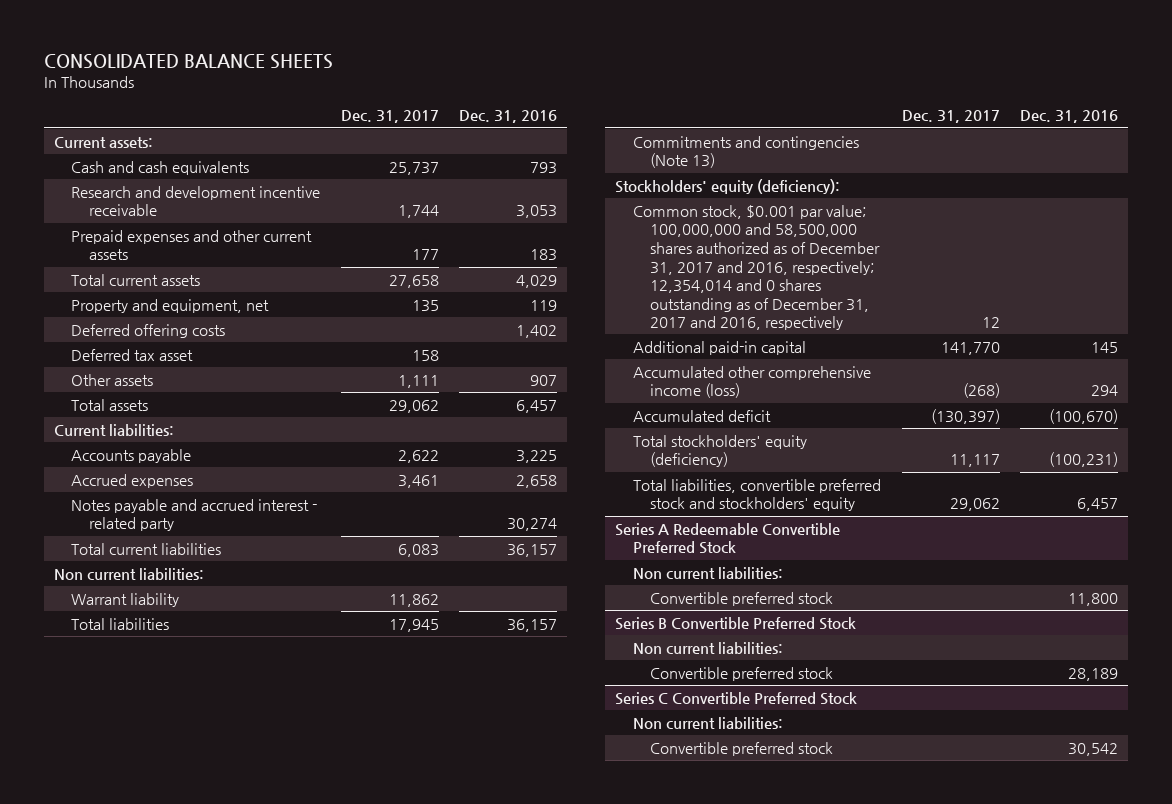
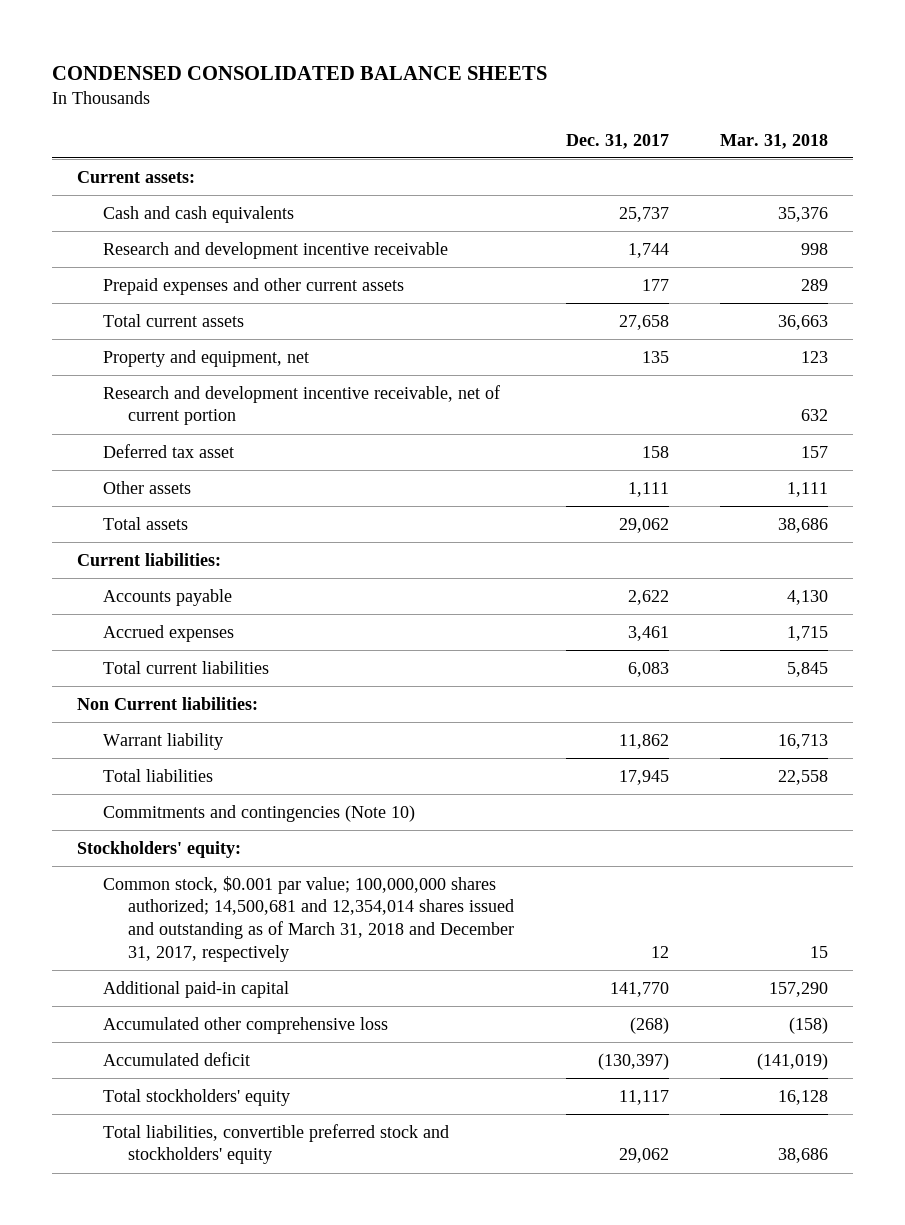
[43,53,333,69] CONSOLIDATED BALANCE SHEETS -> [51,65,547,80] CONDENSED CONSOLIDATED BALANCE SHEETS
[458,110,557,124] Dec. 31, 2016 -> none
none -> [719,133,828,149] Mar. 31, 2018
[71,323,226,338] Deferred offering costs -> none
none -> [102,384,500,426] Research and development incentive receivable, net of current portion
[71,498,318,532] Notes payable and accrued interest - related party -> none
[53,567,204,580] Non current liabilities: -> [77,696,259,710] Non Current liabilities:
[632,135,859,169] Commitments and contingencies (Note 13) -> [102,804,415,822] Commitments and contingencies (Note 10)
[614,178,840,194] Stockholders' equity (deficiency): -> [77,840,242,858] Stockholders' equity:
[632,204,881,331] Common stock, $0.001 par value; 100,000,000 and 58,500,000 shares authorized as of December 31, 2017 and 2016, respectively; 12,354,014 and 0 shares outstanding as of December 31, 2017 and 2016, respectively -> [102,875,515,962] Common stock, $0.001 par value; 100,000,000 shares authorized; 14,500,681 and 12,354,014 shares issued and outstanding as of March 31, 2018 and December 31, 2017, respectively
[632,365,871,399] Accumulated other comprehensive income (loss) -> [102,1016,388,1034] Accumulated other comprehensive loss
[632,434,807,468] Total stockholders' equity (deficiency) -> [102,1088,290,1106] Total stockholders' equity
[614,522,840,555] Series A Redeemable Convertible Preferred Stock -> none
[632,566,783,579] Non current liabilities: -> none
[650,591,834,606] Convertible preferred stock -> none
[614,616,856,630] Series B Convertible Preferred Stock -> none
[632,641,783,654] Non current liabilities: -> none
[650,666,834,681] Convertible preferred stock -> none
[614,691,857,705] Series C Convertible Preferred Stock -> none
[632,716,783,729] Non current liabilities: -> none
[650,741,834,756] Convertible preferred stock -> none

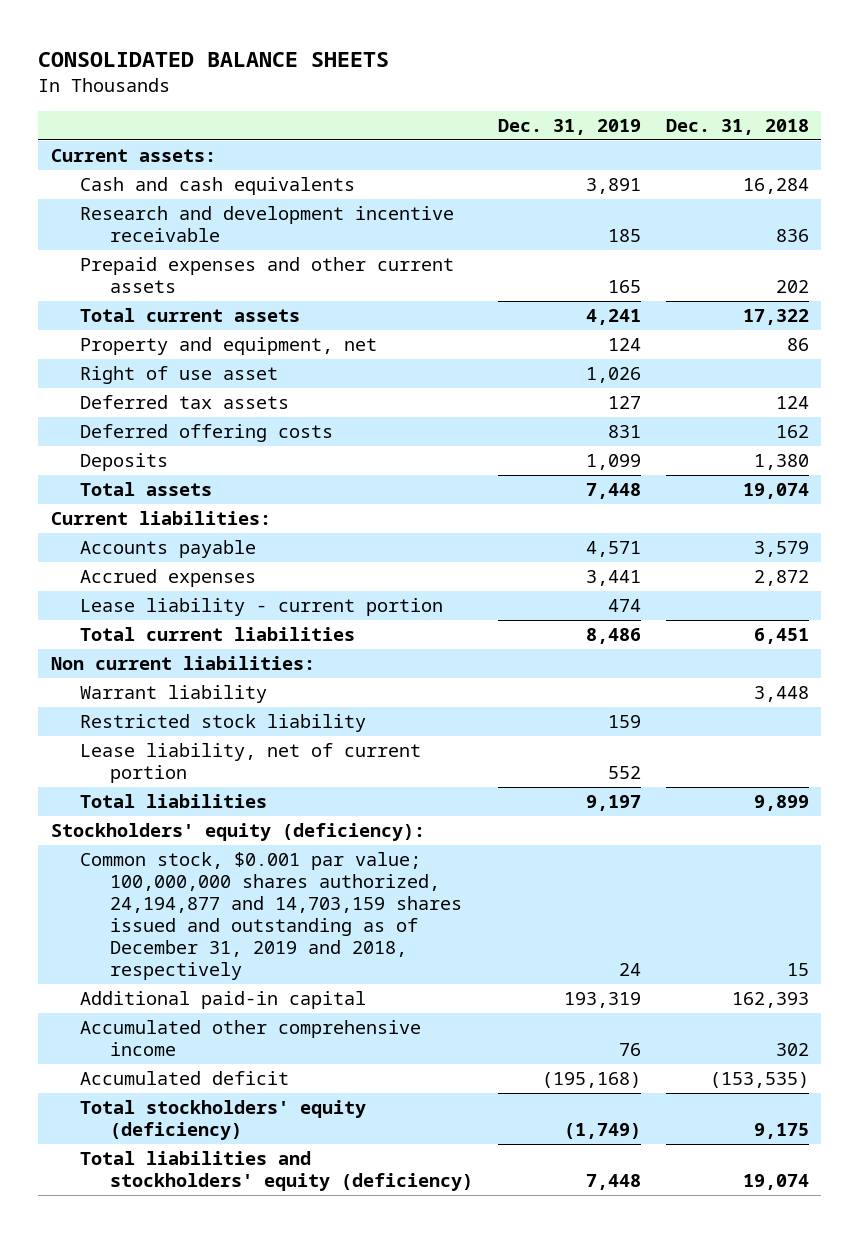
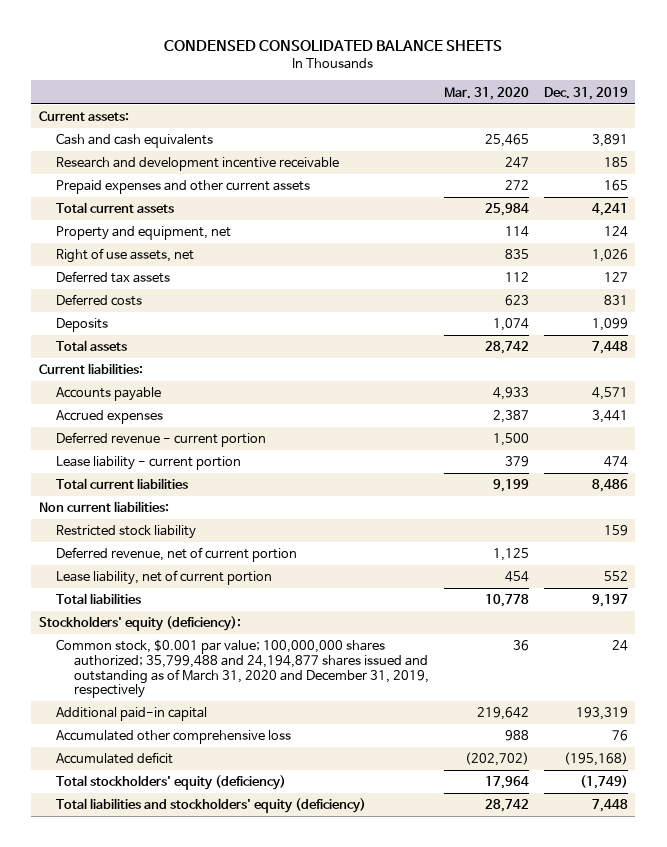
[38,52,390,68] CONSOLIDATED BALANCE SHEETS -> [164,39,503,51] CONDENSED CONSOLIDATED BALANCE SHEETS
[665,119,809,136] Dec. 31, 2018 -> none
none -> [443,86,529,100] Mar. 31, 2020
[80,366,279,385] Right of use asset -> [56,248,195,264] Right of use assets, net
[80,424,334,443] Deferred offering costs -> [56,294,143,307] Deferred costs
none -> [56,432,267,448] Deferred revenue - current portion
[80,685,268,704] Warrant liability -> none
none -> [56,547,298,563] Deferred revenue, net of current portion
[80,852,462,981] Common stock, $0.001 par value; 100,000,000 shares authorized, 24,194,877 and 14,703,159 shares issued and outstanding as of December 31, 2019 and 2018, respectively -> [56,639,430,699] Common stock, $0.001 par value; 100,000,000 shares authorized; 35,799,488 and 24,194,877 shares issued and outstanding as of March 31, 2020 and December 31, 2019, respectively
[80,1020,422,1057] Accumulated other comprehensive income -> [56,730,292,745] Accumulated other comprehensive loss

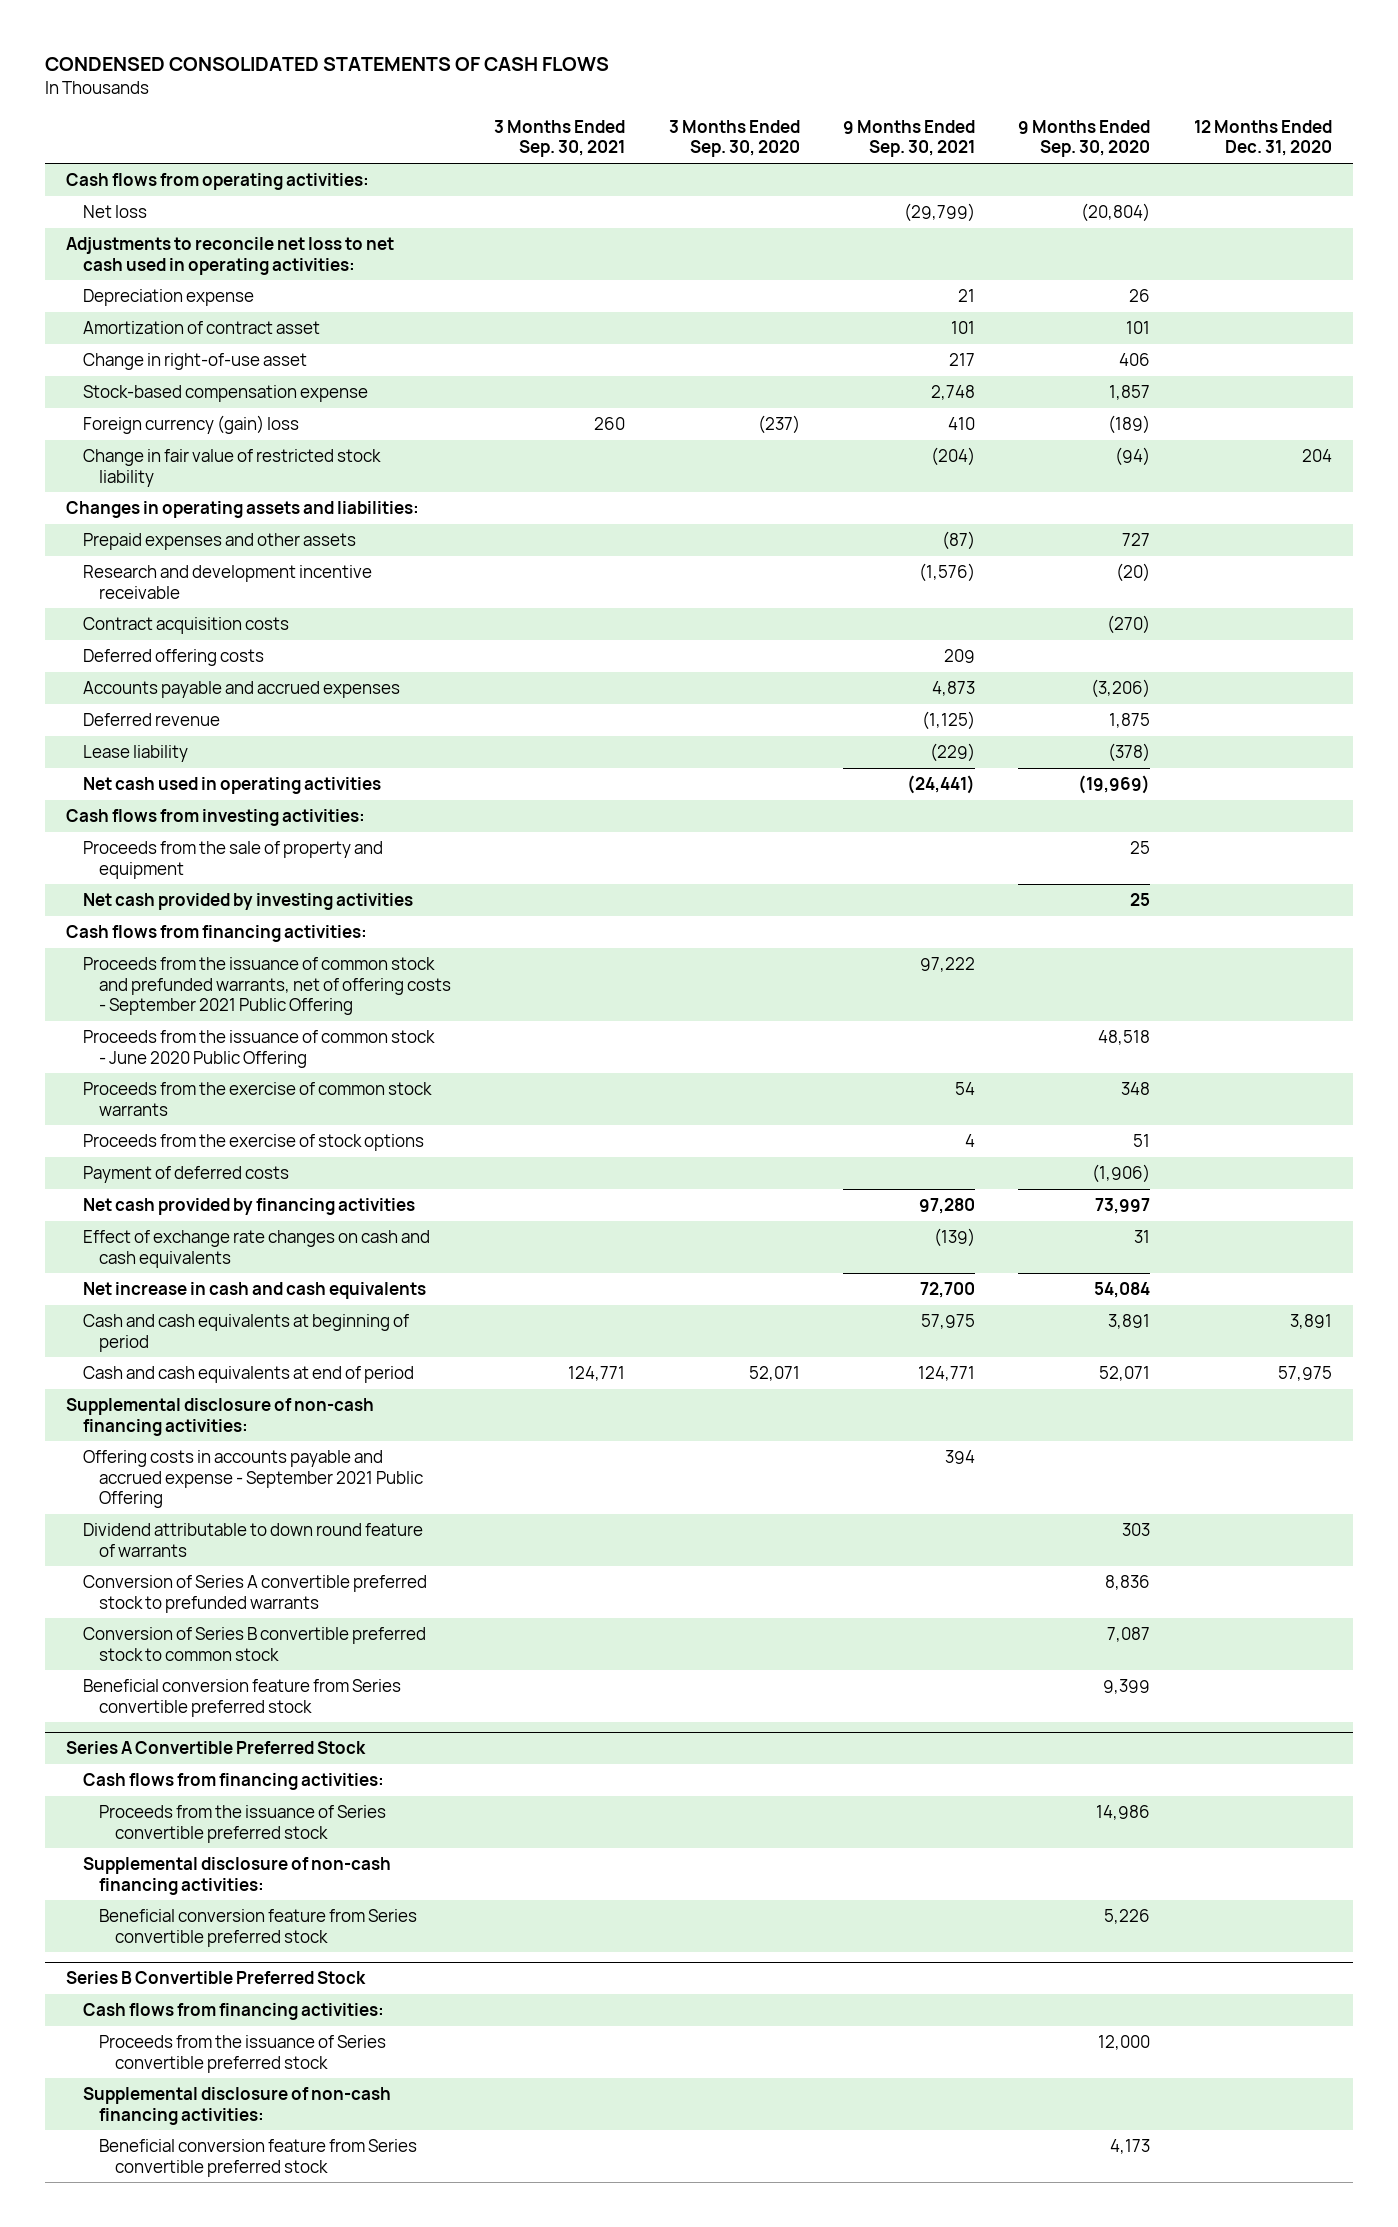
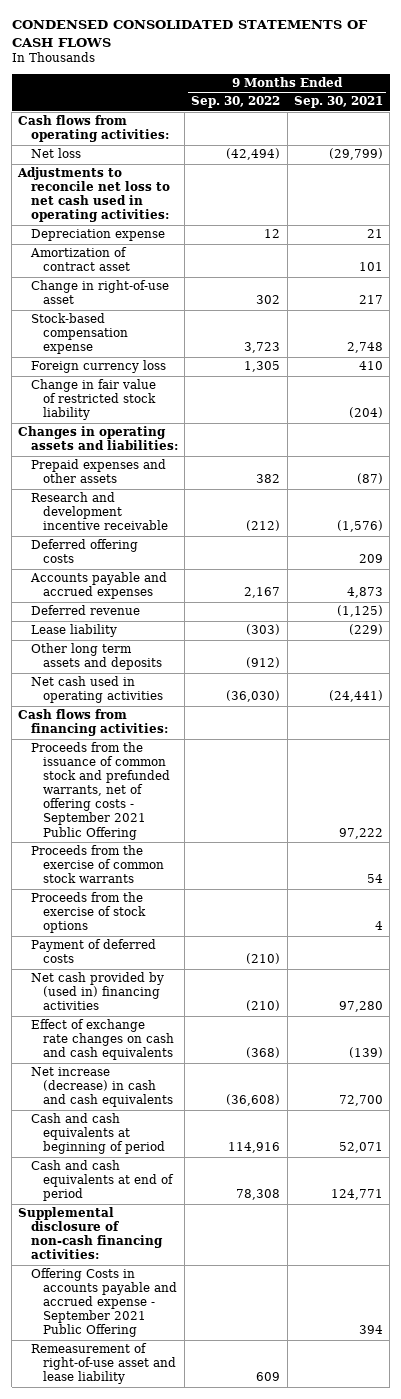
[494,120,626,158] 3 Months Ended Sep. 30, 2021 -> none
[668,120,800,158] 3 Months Ended Sep. 30, 2020 -> none
[1018,120,1151,158] 9 Months Ended Sep. 30, 2020 -> none
[1193,120,1332,157] 12 Months Ended Dec. 31, 2020 -> none
none -> [191,96,281,109] Sep. 30, 2022
[82,415,299,435] Foreign currency (gain) loss -> [30,360,166,374] Foreign currency loss
[82,617,289,635] Contract acquisition costs -> none
none -> [30,643,162,671] Other long term assets and deposits
[66,809,366,827] Cash flows from investing activities: -> none
[82,841,383,879] Proceeds from the sale of property and equipment -> none
[82,893,413,911] Net cash provided by investing activities -> none
[82,1030,435,1068] Proceeds from the issuance of common stock - June 2020 Public Offering -> none
[82,1198,415,1216] Net cash provided by financing activities -> [30,972,164,1011] Net cash provided by (used in) financing activities
[82,1282,426,1300] Net increase in cash and cash equivalents -> [30,1067,173,1108] Net increase (decrease) in cash and cash equivalents
[920,1314,975,1330] 57,975 -> [339,1142,384,1154] 52,071
[82,1523,423,1557] Dividend attributable to down round feature of warrants -> none
[82,1575,427,1613] Conversion of Series A convertible preferred stock to prefunded warrants -> none
[82,1627,426,1661] Conversion of Series B convertible preferred stock to common stock -> none
[82,1679,401,1717] Beneficial conversion feature from Series convertible preferred stock -> none
[66,1741,367,1755] Series A Convertible Preferred Stock -> none
[82,1773,384,1791] Cash flows from financing activities: -> none
[98,1805,386,1843] Proceeds from the issuance of Series convertible preferred stock -> none
[82,1857,391,1895] Supplemental disclosure of non-cash financing activities: -> none
[98,1909,417,1947] Beneficial conversion feature from Series convertible preferred stock -> none
[66,1971,367,1985] Series B Convertible Preferred Stock -> none
[82,2003,384,2021] Cash flows from financing activities: -> none
[98,2035,386,2073] Proceeds from the issuance of Series convertible preferred stock -> none
[82,2087,391,2125] Supplemental disclosure of non-cash financing activities: -> none
[98,2139,417,2177] Beneficial conversion feature from Series convertible preferred stock -> none
[82,1450,423,1508] Offering costs in accounts payable and accrued expense - September 2021 Public Offering -> [30,1268,177,1338] Offering Costs in accounts payable and accrued expense - September 2021 Public Offering
none -> [30,1343,176,1385] Remeasurement of right-of-use asset and lease liability

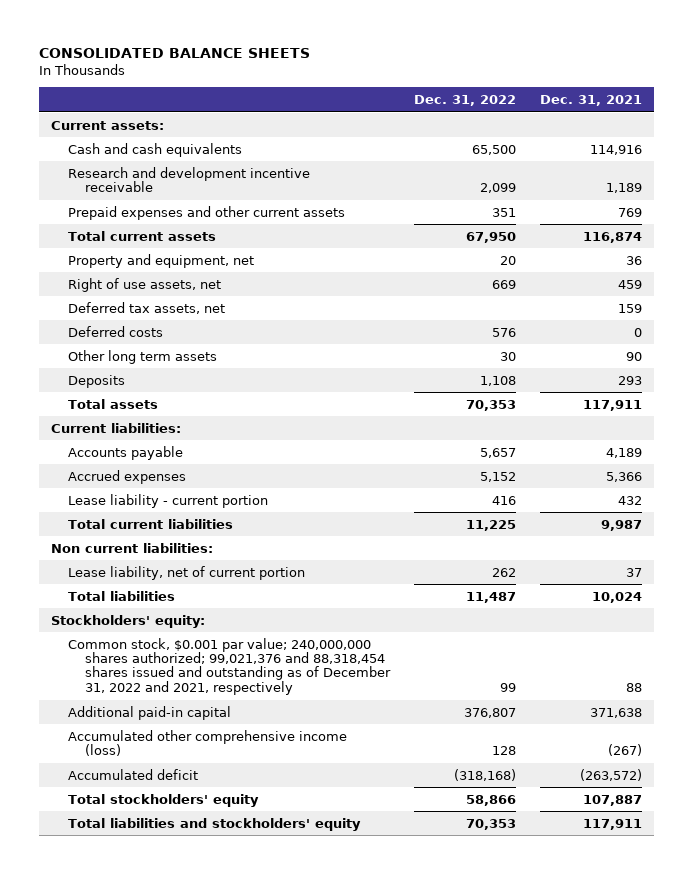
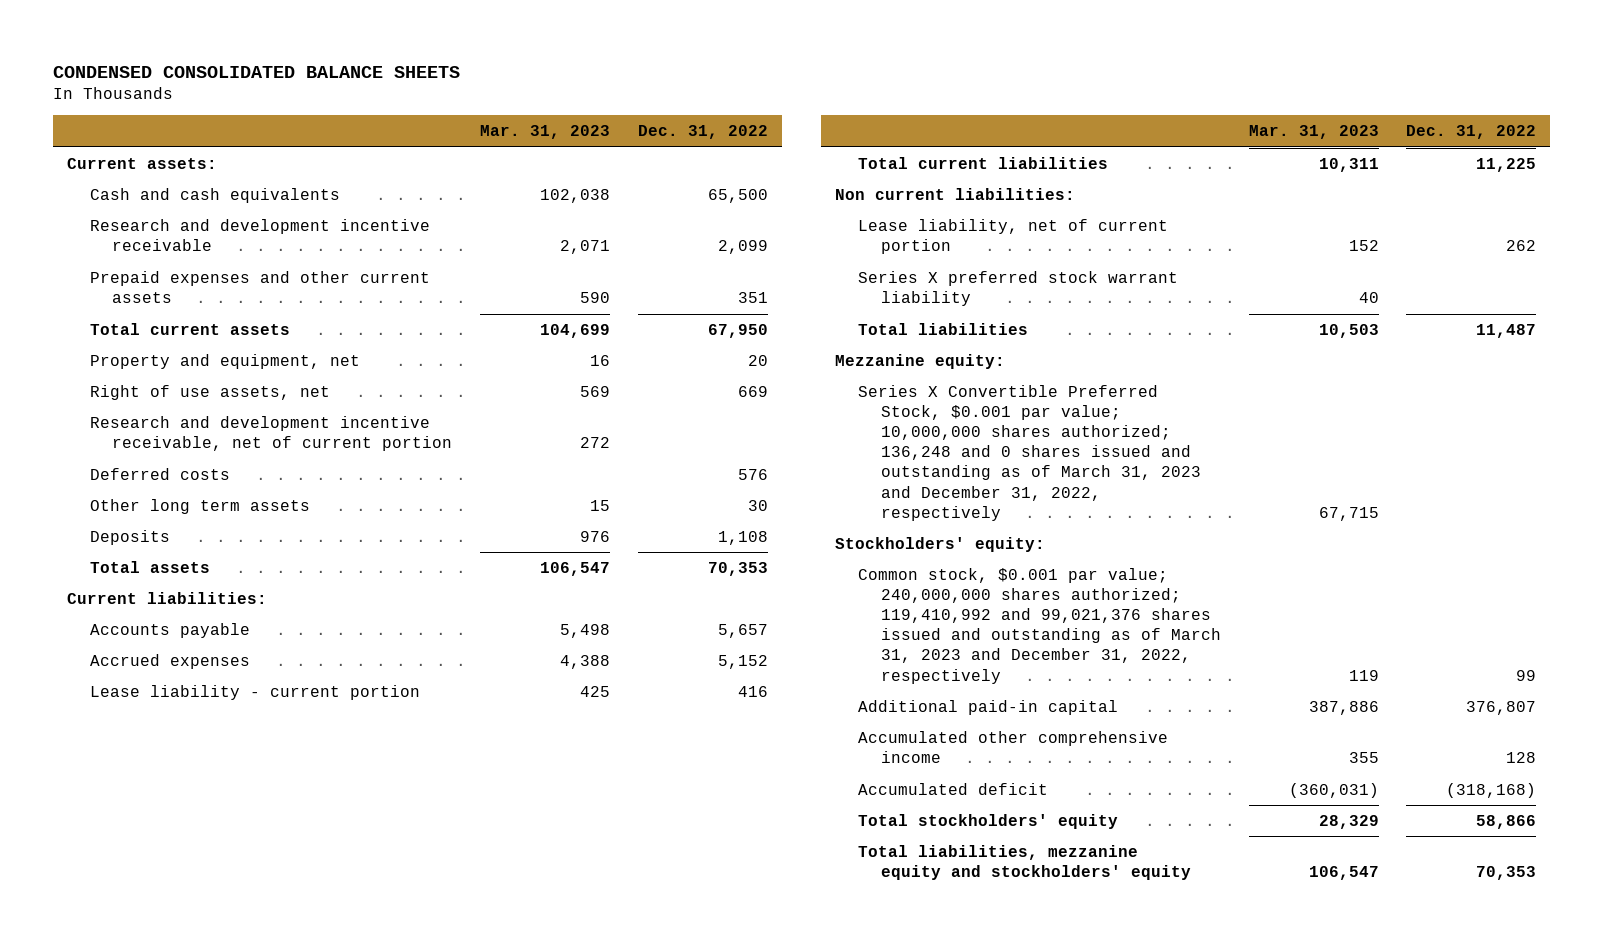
[39,48,311,59] CONSOLIDATED BALANCE SHEETS -> [52,65,460,78] CONDENSED CONSOLIDATED BALANCE SHEETS
[539,94,642,106] Dec. 31, 2021 -> none
none -> [480,125,611,140] Mar. 31, 2023
[68,301,226,314] Deferred tax assets, net -> none
none -> [89,415,453,452] Research and development incentive receivable, net of current portion
none -> [858,270,1179,307] Series X preferred stock warrant liability
none -> [835,353,1006,369] Mezzanine equity:
none -> [858,384,1201,521] Series X Convertible Preferred Stock, $0.001 par value; 10,000,000 shares authorized; 136,248 and 0 shares issued and outstanding as of March 31, 2023 and December 31, 2022, respectively
[68,637,391,695] Common stock, $0.001 par value; 240,000,000 shares authorized; 99,021,376 and 88,318,454 shares issued and outstanding as of December 31, 2022 and 2021, respectively -> [858,567,1221,684] Common stock, $0.001 par value; 240,000,000 shares authorized; 119,410,992 and 99,021,376 shares issued and outstanding as of March 31, 2023 and December 31, 2022, respectively
[68,729,348,757] Accumulated other comprehensive income (loss) -> [858,730,1169,764] Accumulated other comprehensive income
[68,817,362,831] Total liabilities and stockholders' equity -> [858,844,1191,881] Total liabilities, mezzanine equity and stockholders' equity

